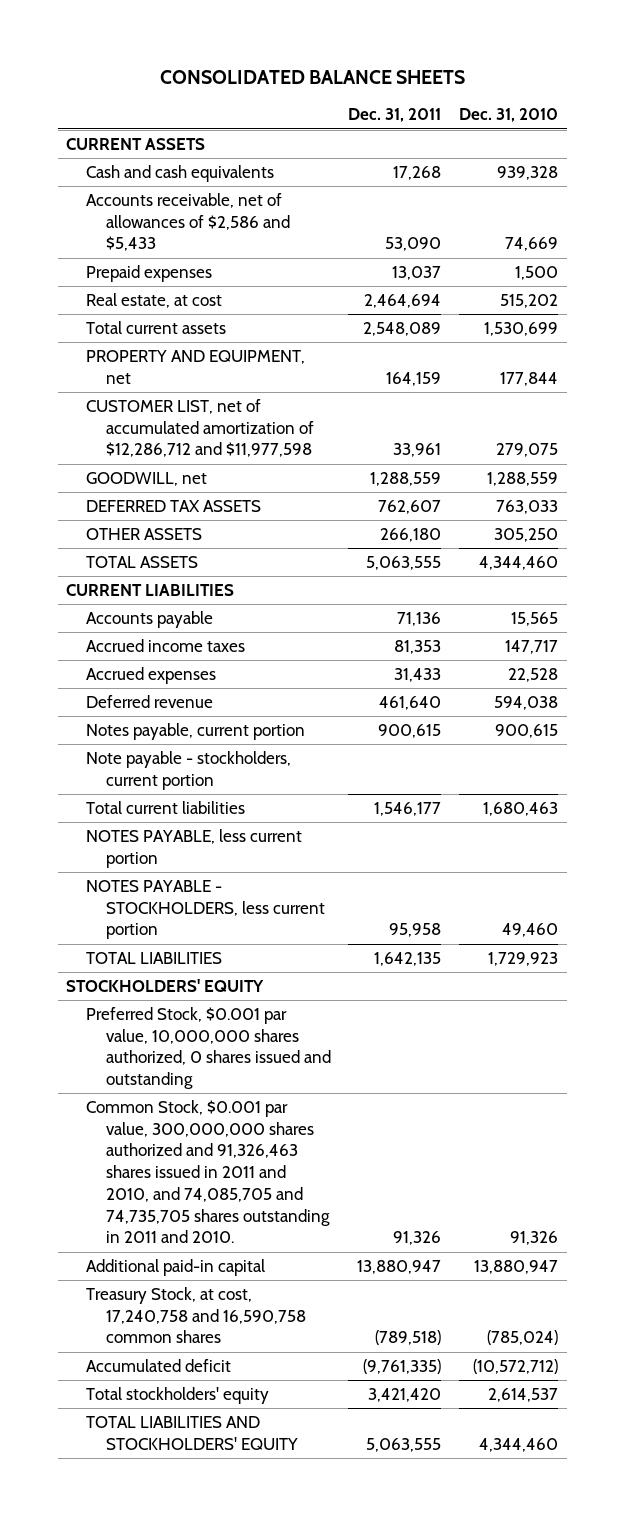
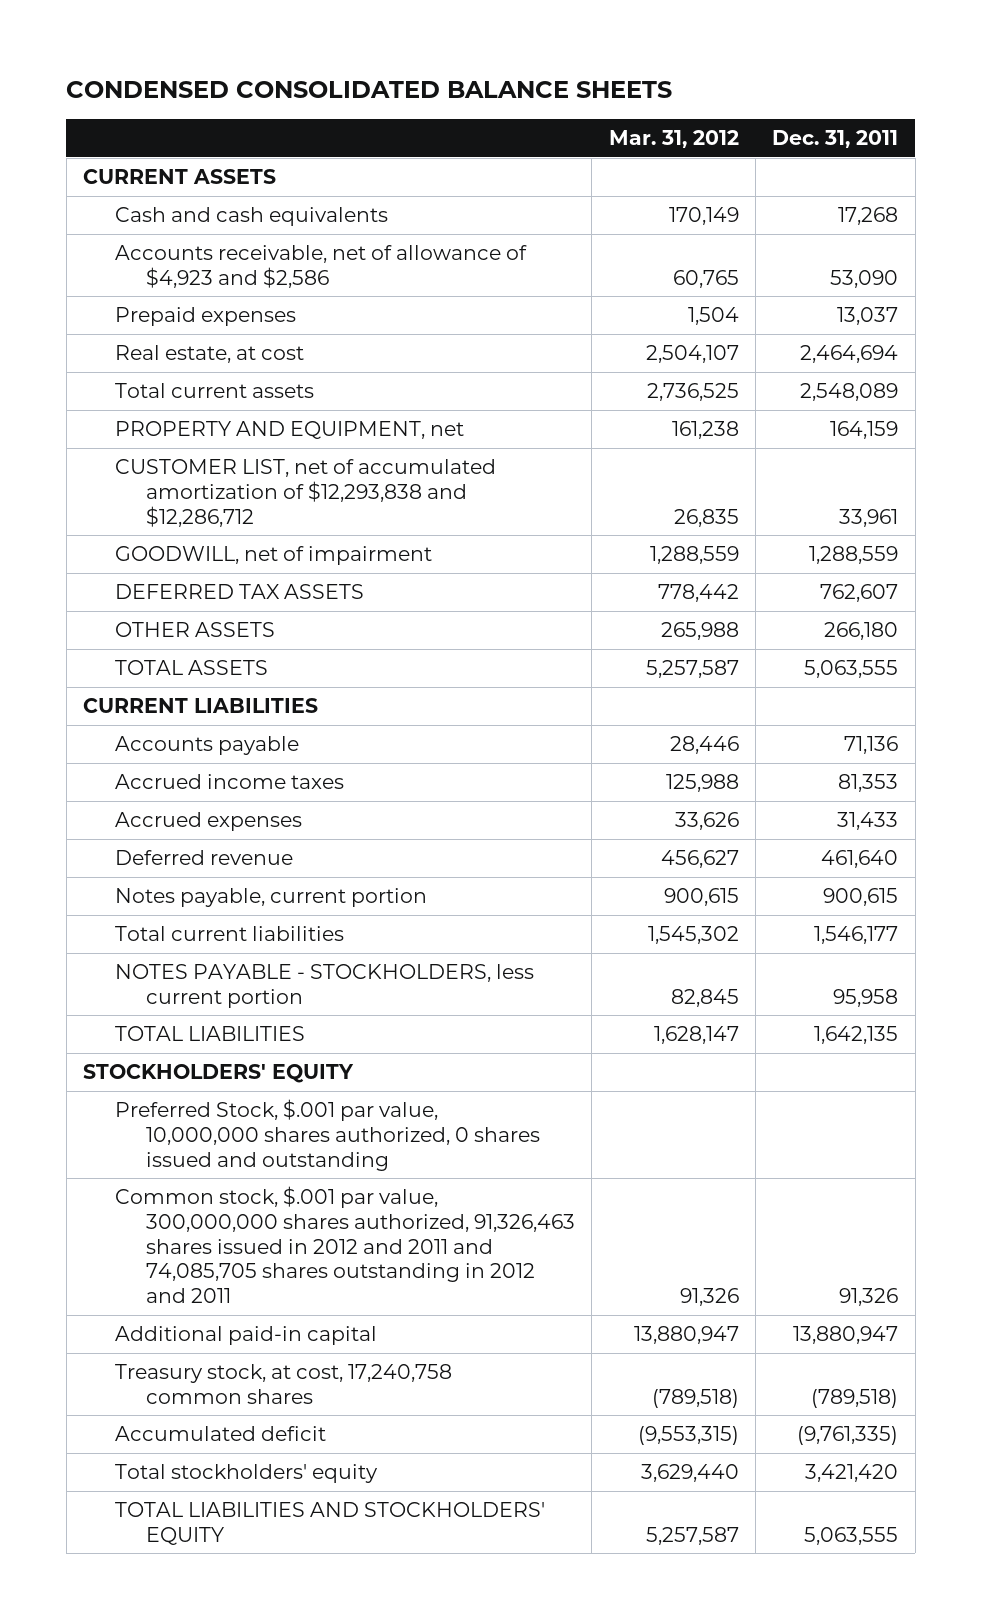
[160,69,466,84] CONSOLIDATED BALANCE SHEETS -> [66,81,673,99] CONDENSED CONSOLIDATED BALANCE SHEETS
[459,108,559,123] Dec. 31, 2010 -> none
none -> [608,130,739,149] Mar. 31, 2012
[85,193,290,252] Accounts receivable, net of allowances of $2,586 and $5,433 -> [114,245,527,288] Accounts receivable, net of allowance of $4,923 and $2,586
[85,399,314,458] CUSTOMER LIST, net of accumulated amortization of $12,286,712 and $11,977,598 -> [114,459,496,527] CUSTOMER LIST, net of accumulated amortization of $12,293,838 and $12,286,712
[85,472,207,487] GOODWILL, net -> [114,546,432,566] GOODWILL, net of impairment
[85,751,291,790] Note payable - stockholders, current portion -> none
[85,829,302,868] NOTES PAYABLE, less current portion -> none
[85,1007,331,1090] Preferred Stock, $0.001 par value, 10,000,000 shares authorized, 0 shares issued and outstanding -> [114,1099,540,1171] Preferred Stock, $.001 par value, 10,000,000 shares authorized, 0 shares issued and outstanding
[85,1100,330,1244] Common Stock, $0.001 par value, 300,000,000 shares authorized and 91,326,463 shares issued in 2011 and 2010, and 74,085,705 and 74,735,705 shares outstanding in 2011 and 2010. -> [114,1186,575,1304] Common stock, $.001 par value, 300,000,000 shares authorized, 91,326,463 shares issued in 2012 and 2011 and 74,085,705 shares outstanding in 2012 and 2011
[85,1287,306,1344] Treasury Stock, at cost, 17,240,758 and 16,590,758 common shares -> [114,1364,452,1404] Treasury stock, at cost, 17,240,758 common shares

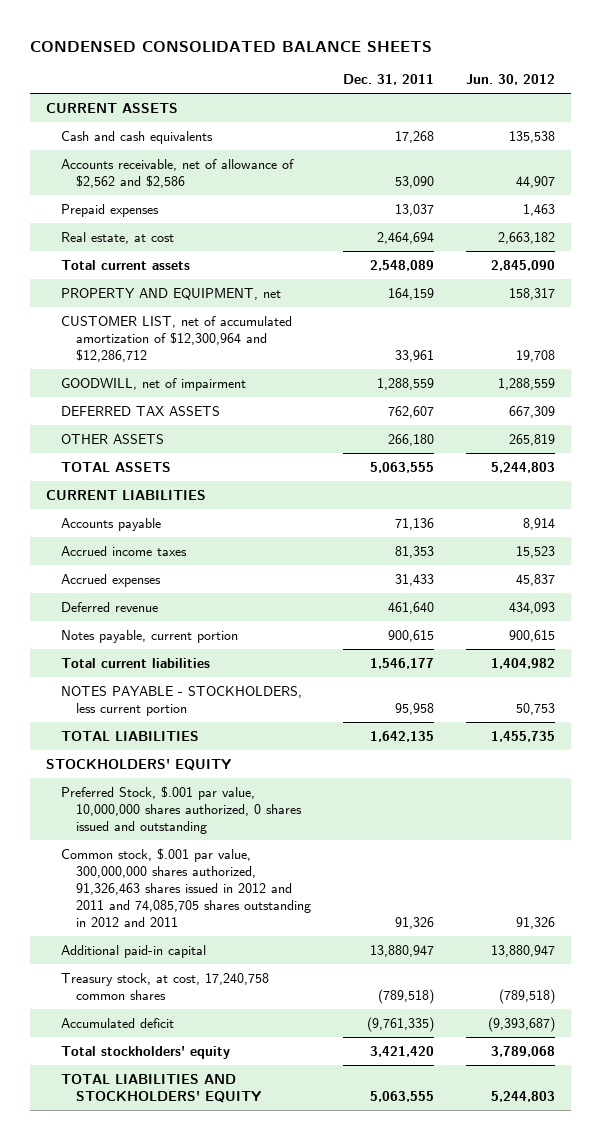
[608,130,739,149] Mar. 31, 2012 -> none
none -> [465,74,555,86] Jun. 30, 2012
[114,245,527,288] Accounts receivable, net of allowance of $4,923 and $2,586 -> [60,158,294,188] Accounts receivable, net of allowance of $2,562 and $2,586
[114,459,496,527] CUSTOMER LIST, net of accumulated amortization of $12,293,838 and $12,286,712 -> [60,315,292,362] CUSTOMER LIST, net of accumulated amortization of $12,300,964 and $12,286,712

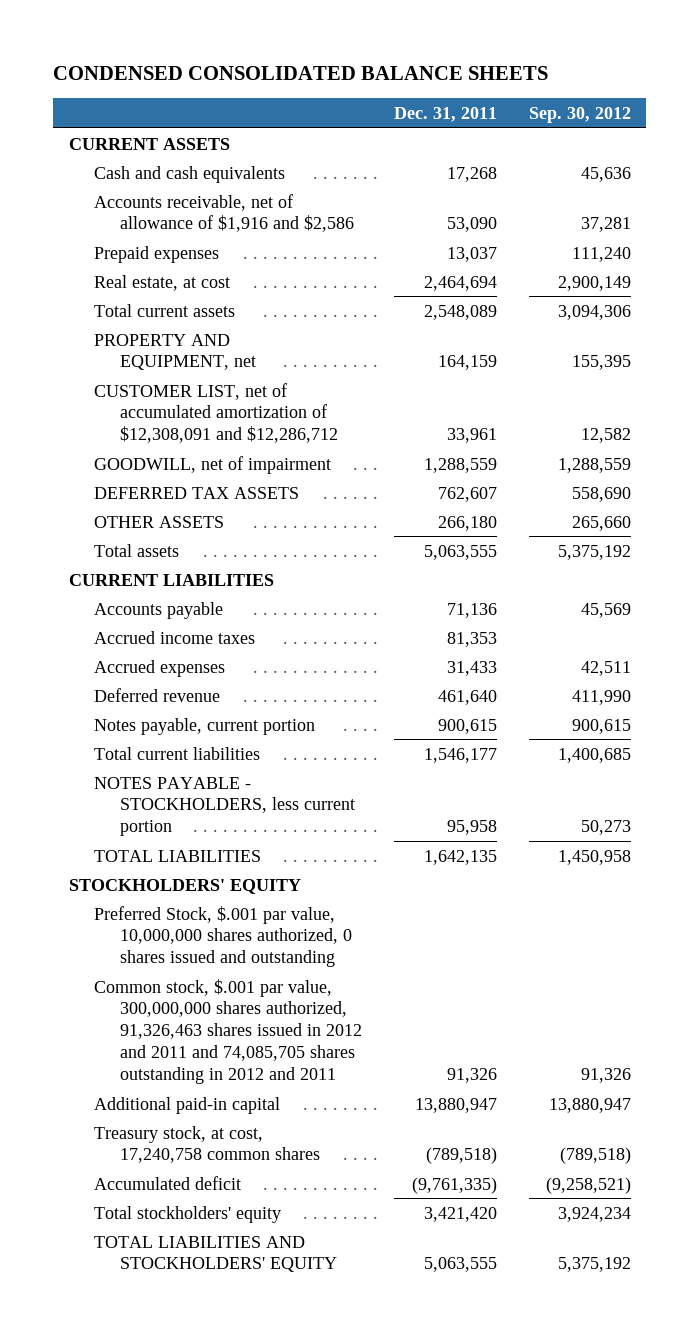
[465,74,555,86] Jun. 30, 2012 -> none
none -> [528,106,631,123] Sep. 30, 2012
[60,158,294,188] Accounts receivable, net of allowance of $2,562 and $2,586 -> [94,193,355,233] Accounts receivable, net of allowance of $1,916 and $2,586
[60,315,292,362] CUSTOMER LIST, net of accumulated amortization of $12,300,964 and $12,286,712 -> [94,382,339,444] CUSTOMER LIST, net of accumulated amortization of $12,308,091 and $12,286,712
[60,461,171,472] TOTAL ASSETS -> [94,543,180,557] Total assets

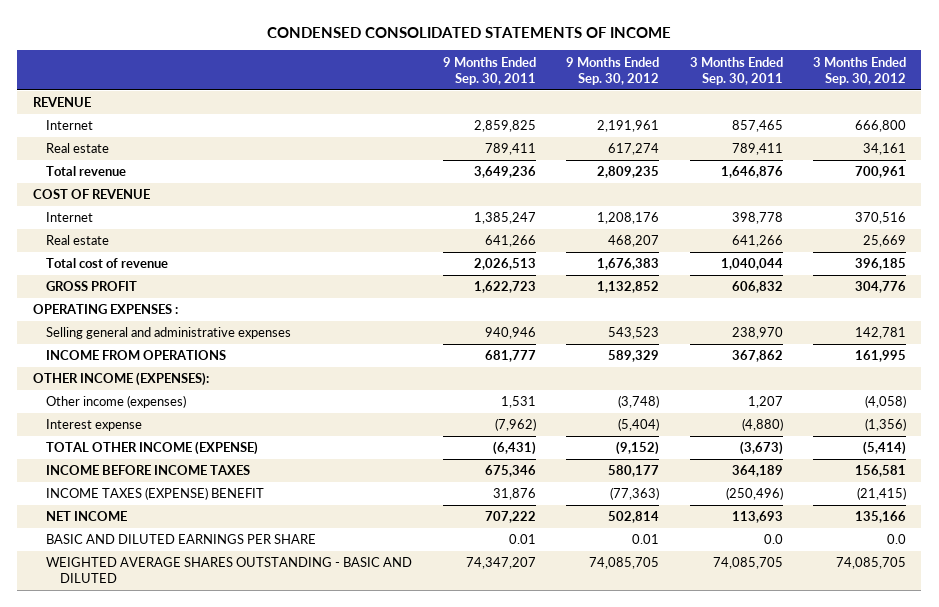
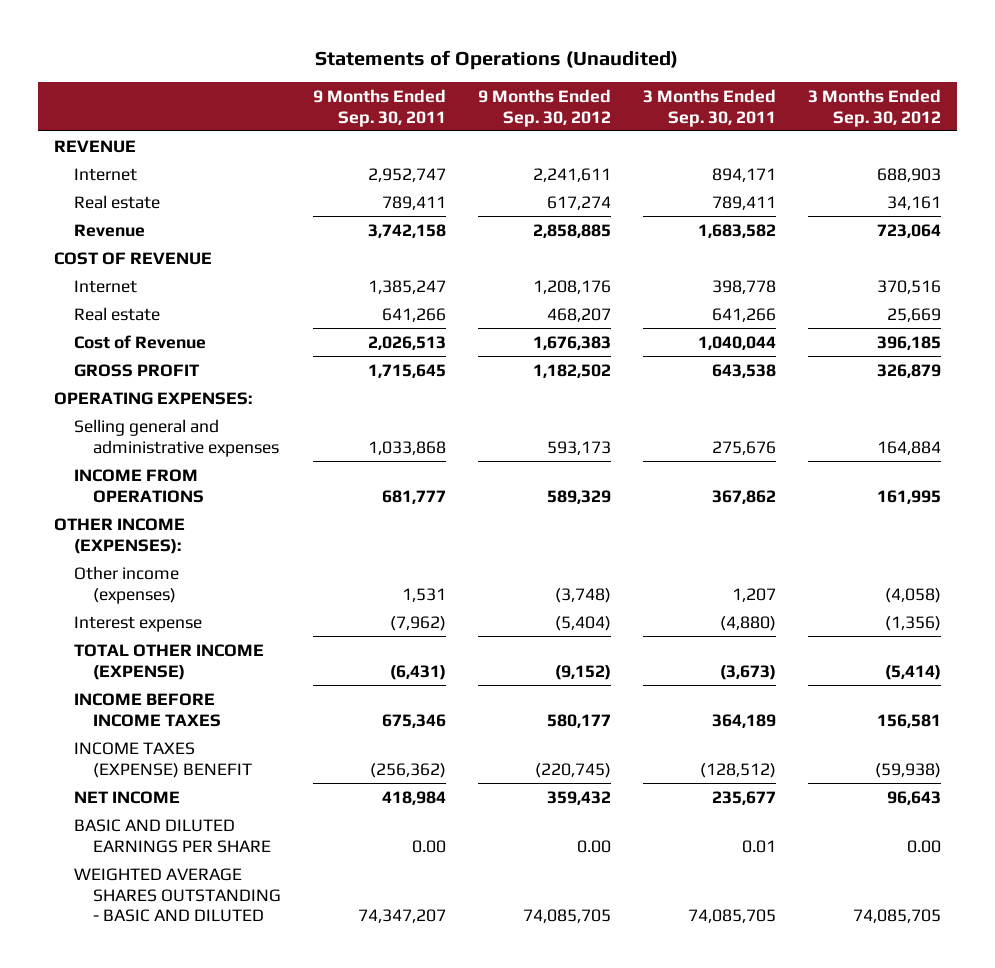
[267,26,672,38] CONDENSED CONSOLIDATED STATEMENTS OF INCOME -> [315,49,679,70] Statements of Operations (Unaudited)
[473,120,536,133] 2,859,825 -> [368,167,447,182] 2,952,747
[597,120,660,133] 2,191,961 -> [533,167,612,182] 2,241,611
[731,120,783,133] 857,465 -> [712,167,777,182] 894,171
[855,120,907,133] 666,800 -> [876,167,941,182] 688,903
[46,166,127,177] Total revenue -> [73,223,145,237] Revenue
[473,166,536,179] 3,649,236 -> [368,223,447,238] 3,742,158
[597,166,660,179] 2,809,235 -> [533,223,612,238] 2,858,885
[720,166,783,179] 1,646,876 -> [698,223,777,238] 1,683,582
[855,166,907,179] 700,961 -> [876,223,941,238] 723,064
[46,258,169,269] Total cost of revenue -> [73,334,206,349] Cost of Revenue
[473,281,536,294] 1,622,723 -> [368,363,447,378] 1,715,645
[597,281,660,294] 1,132,852 -> [533,363,612,378] 1,182,502
[731,281,783,294] 606,832 -> [712,363,777,378] 643,538
[855,281,907,294] 304,776 -> [876,363,941,378] 326,879
[32,304,178,315] OPERATING EXPENSES : -> [53,391,252,405] OPERATING EXPENSES:
[484,327,536,340] 940,946 -> [368,440,447,455] 1,033,868
[608,327,660,340] 543,523 -> [547,440,612,455] 593,173
[731,327,783,340] 238,970 -> [712,440,777,455] 275,676
[855,327,907,340] 142,781 -> [876,440,941,455] 164,884
[492,488,536,501] 31,876 -> [370,762,447,778] (256,362)
[610,487,660,501] (77,363) -> [535,762,612,778] (220,745)
[725,487,783,501] (250,496) -> [700,762,777,778] (128,512)
[857,487,907,501] (21,415) -> [874,762,941,778] (59,938)
[484,511,536,524] 707,222 -> [382,790,447,805] 418,984
[608,511,660,524] 502,814 -> [547,790,612,805] 359,432
[731,511,783,524] 113,693 -> [712,790,777,805] 235,677
[855,511,907,524] 135,166 -> [886,790,941,805] 96,643
[508,534,536,545] 0.01 -> [412,839,447,853] 0.00
[632,534,660,545] 0.01 -> [577,839,612,853] 0.00
[763,534,783,545] 0.0 -> [742,839,777,853] 0.01
[887,534,907,545] 0.0 -> [906,839,941,853] 0.00

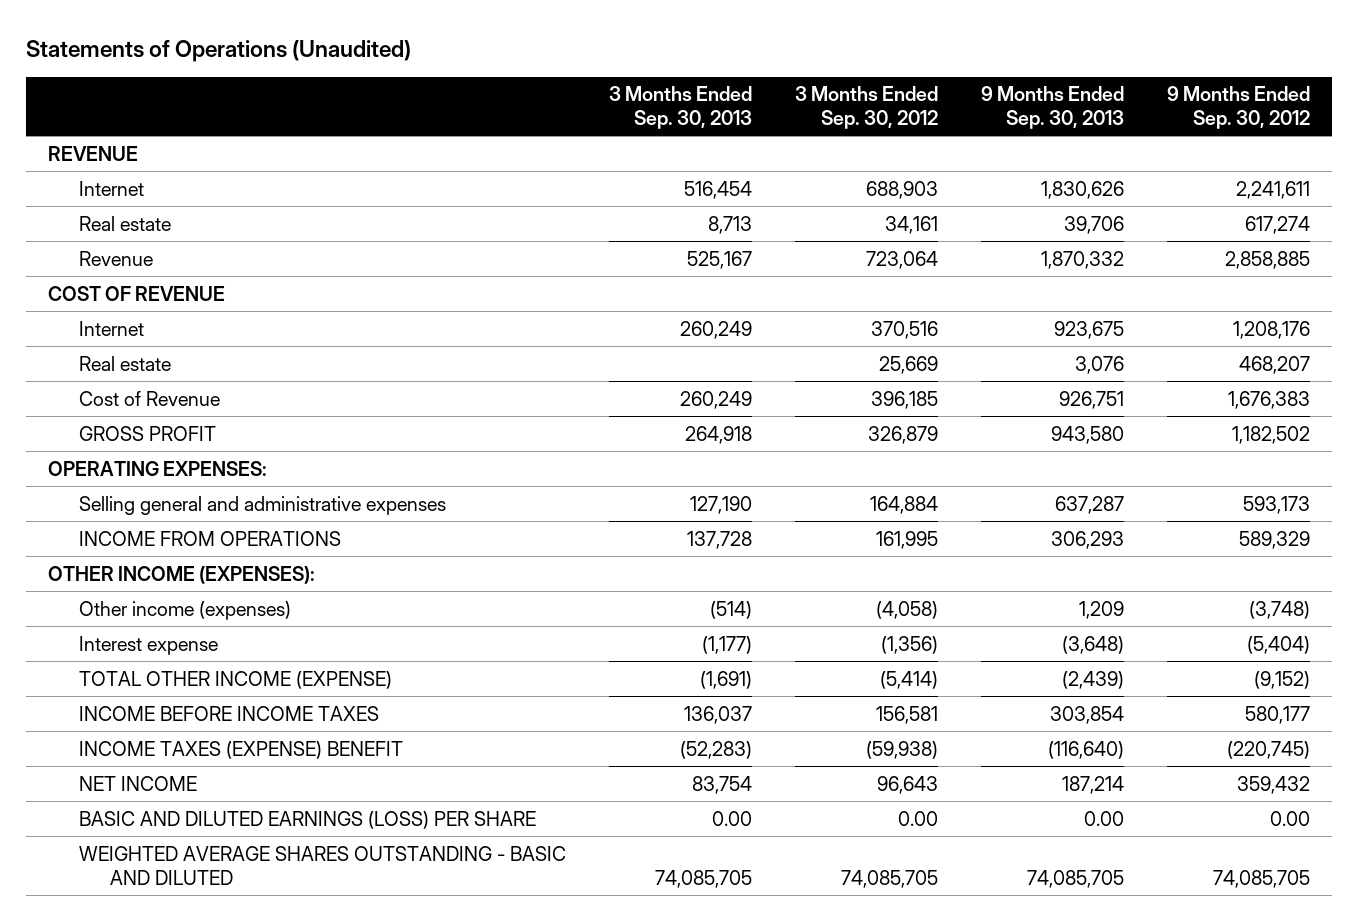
[313,88,447,127] 9 Months Ended Sep. 30, 2011 -> none
[643,88,777,127] 3 Months Ended Sep. 30, 2011 -> none
none -> [609,86,753,130] 3 Months Ended Sep. 30, 2013
none -> [981,86,1125,130] 9 Months Ended Sep. 30, 2013
[73,818,272,853] BASIC AND DILUTED EARNINGS PER SHARE -> [78,810,536,829] BASIC AND DILUTED EARNINGS (LOSS) PER SHARE

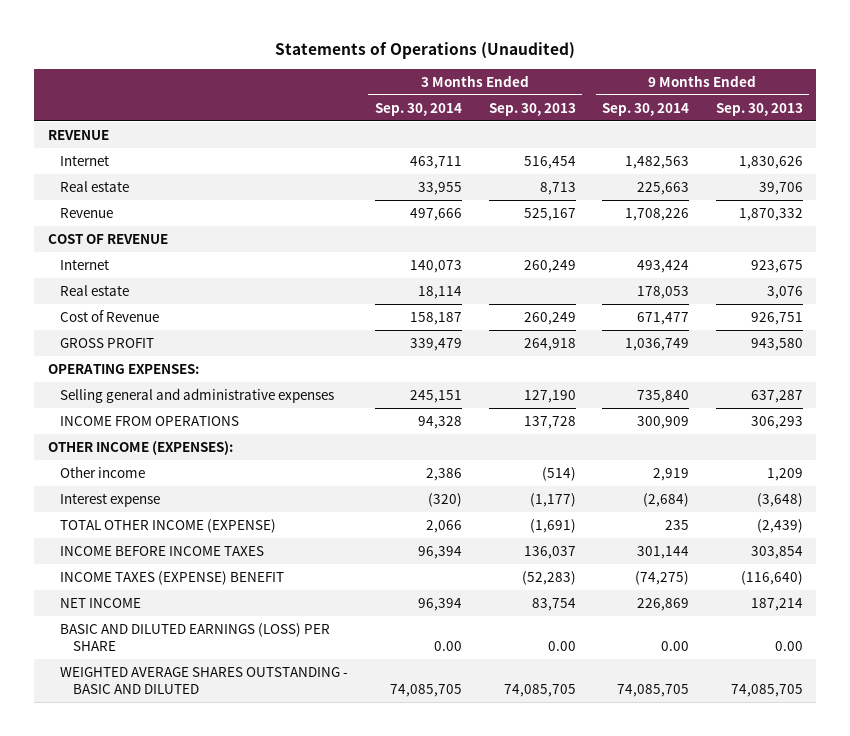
[795,86,939,130] 3 Months Ended Sep. 30, 2012 -> none
[1167,86,1311,130] 9 Months Ended Sep. 30, 2012 -> none
none -> [374,102,462,116] Sep. 30, 2014
none -> [602,102,690,116] Sep. 30, 2014
[78,600,291,620] Other income (expenses) -> [60,465,146,478] Other income

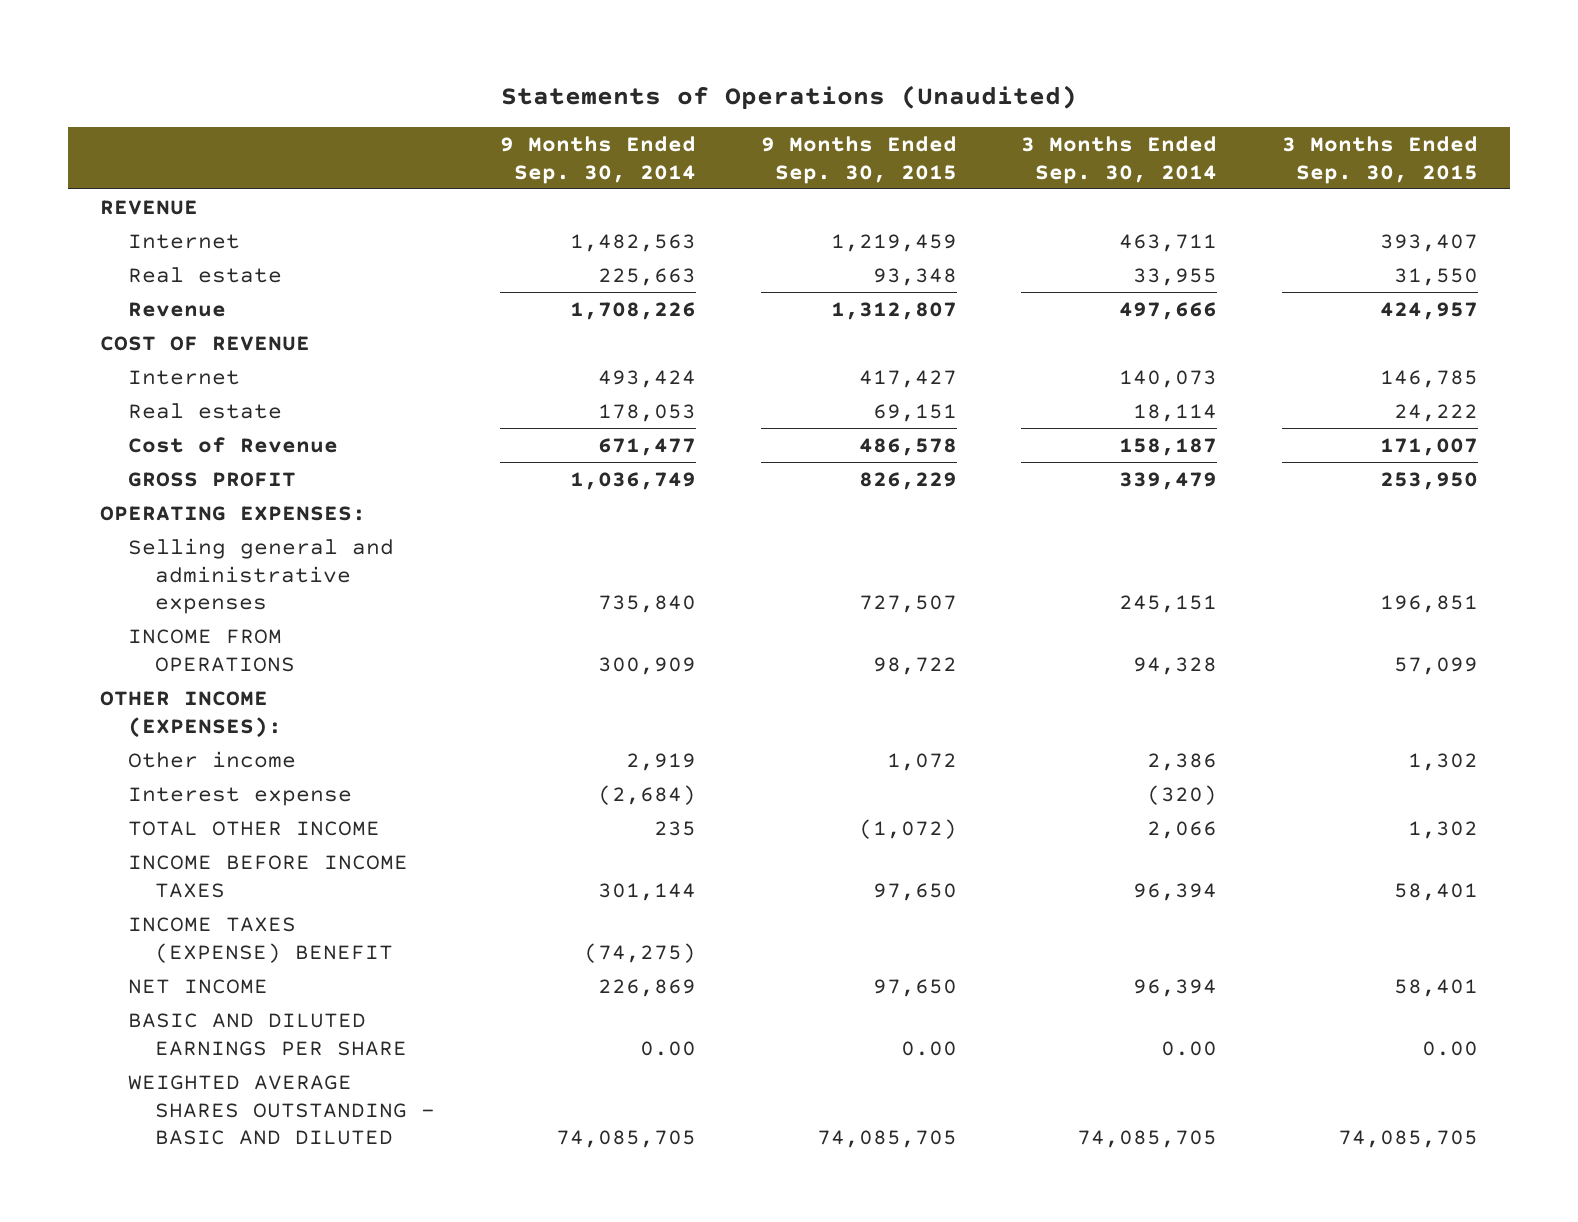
[488,102,576,116] Sep. 30, 2013 -> none
[715,102,803,116] Sep. 30, 2013 -> none
none -> [760,135,957,184] 9 Months Ended Sep. 30, 2015
none -> [1281,135,1478,184] 3 Months Ended Sep. 30, 2015
[60,518,277,533] TOTAL OTHER INCOME (EXPENSE) -> [127,820,380,836] TOTAL OTHER INCOME
[60,622,331,651] BASIC AND DILUTED EARNINGS (LOSS) PER SHARE -> [127,1012,408,1056] BASIC AND DILUTED EARNINGS PER SHARE

